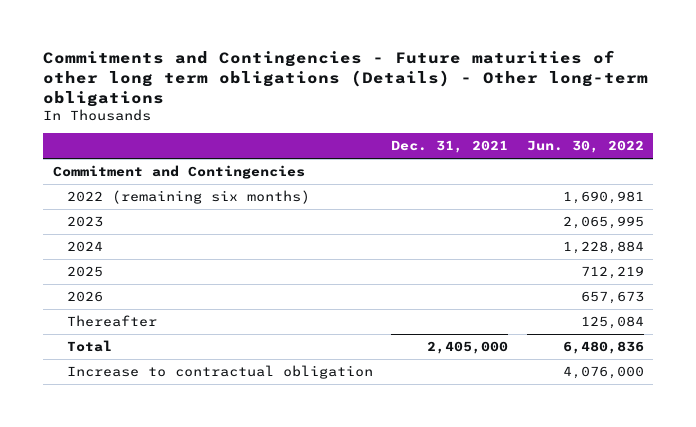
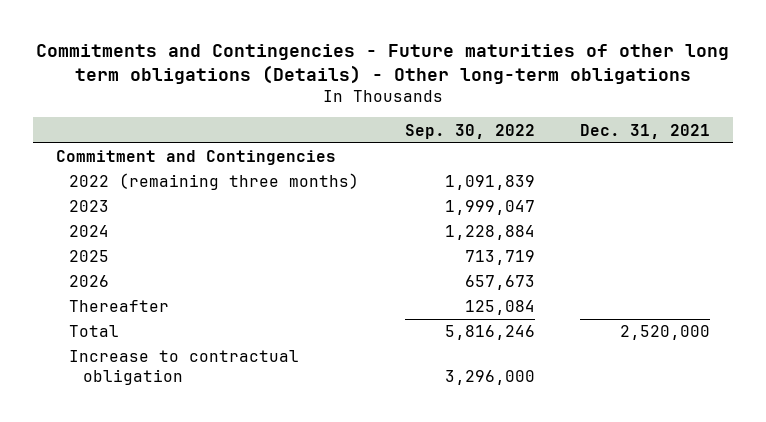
[526,140,644,154] Jun. 30, 2022 -> none
none -> [404,123,535,139] Sep. 30, 2022
[66,190,310,205] 2022 (remaining six months) -> [69,173,360,191] 2022 (remaining three months)
[427,341,509,355] 2,405,000 -> [620,325,711,341] 2,520,000

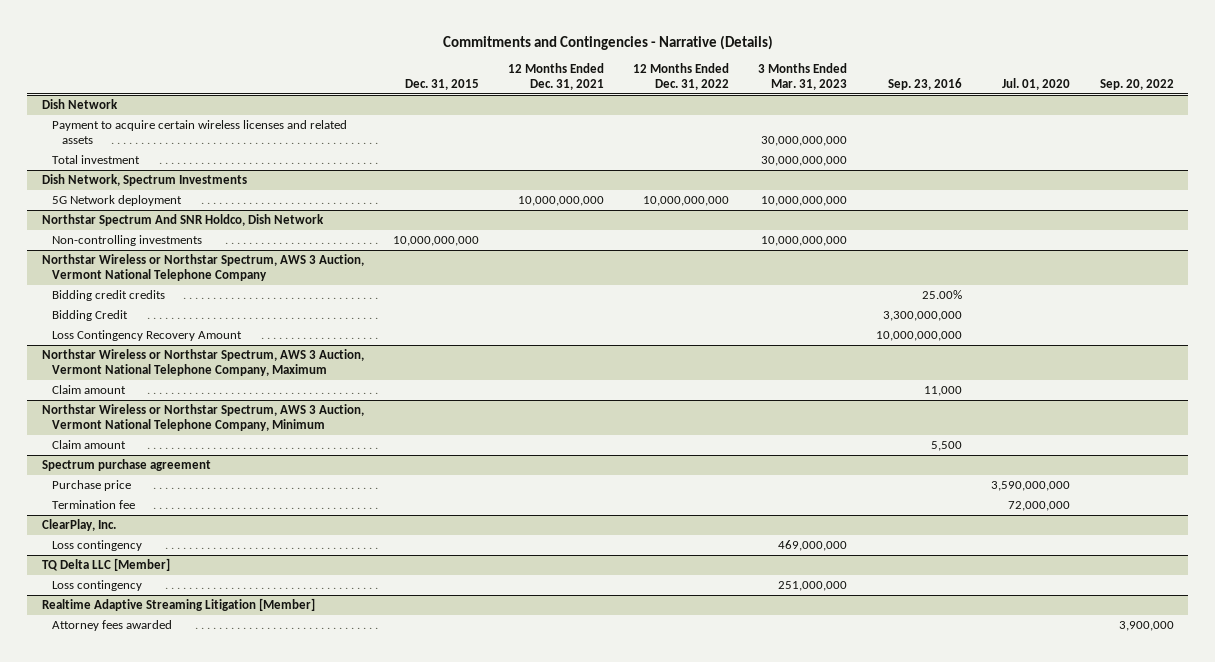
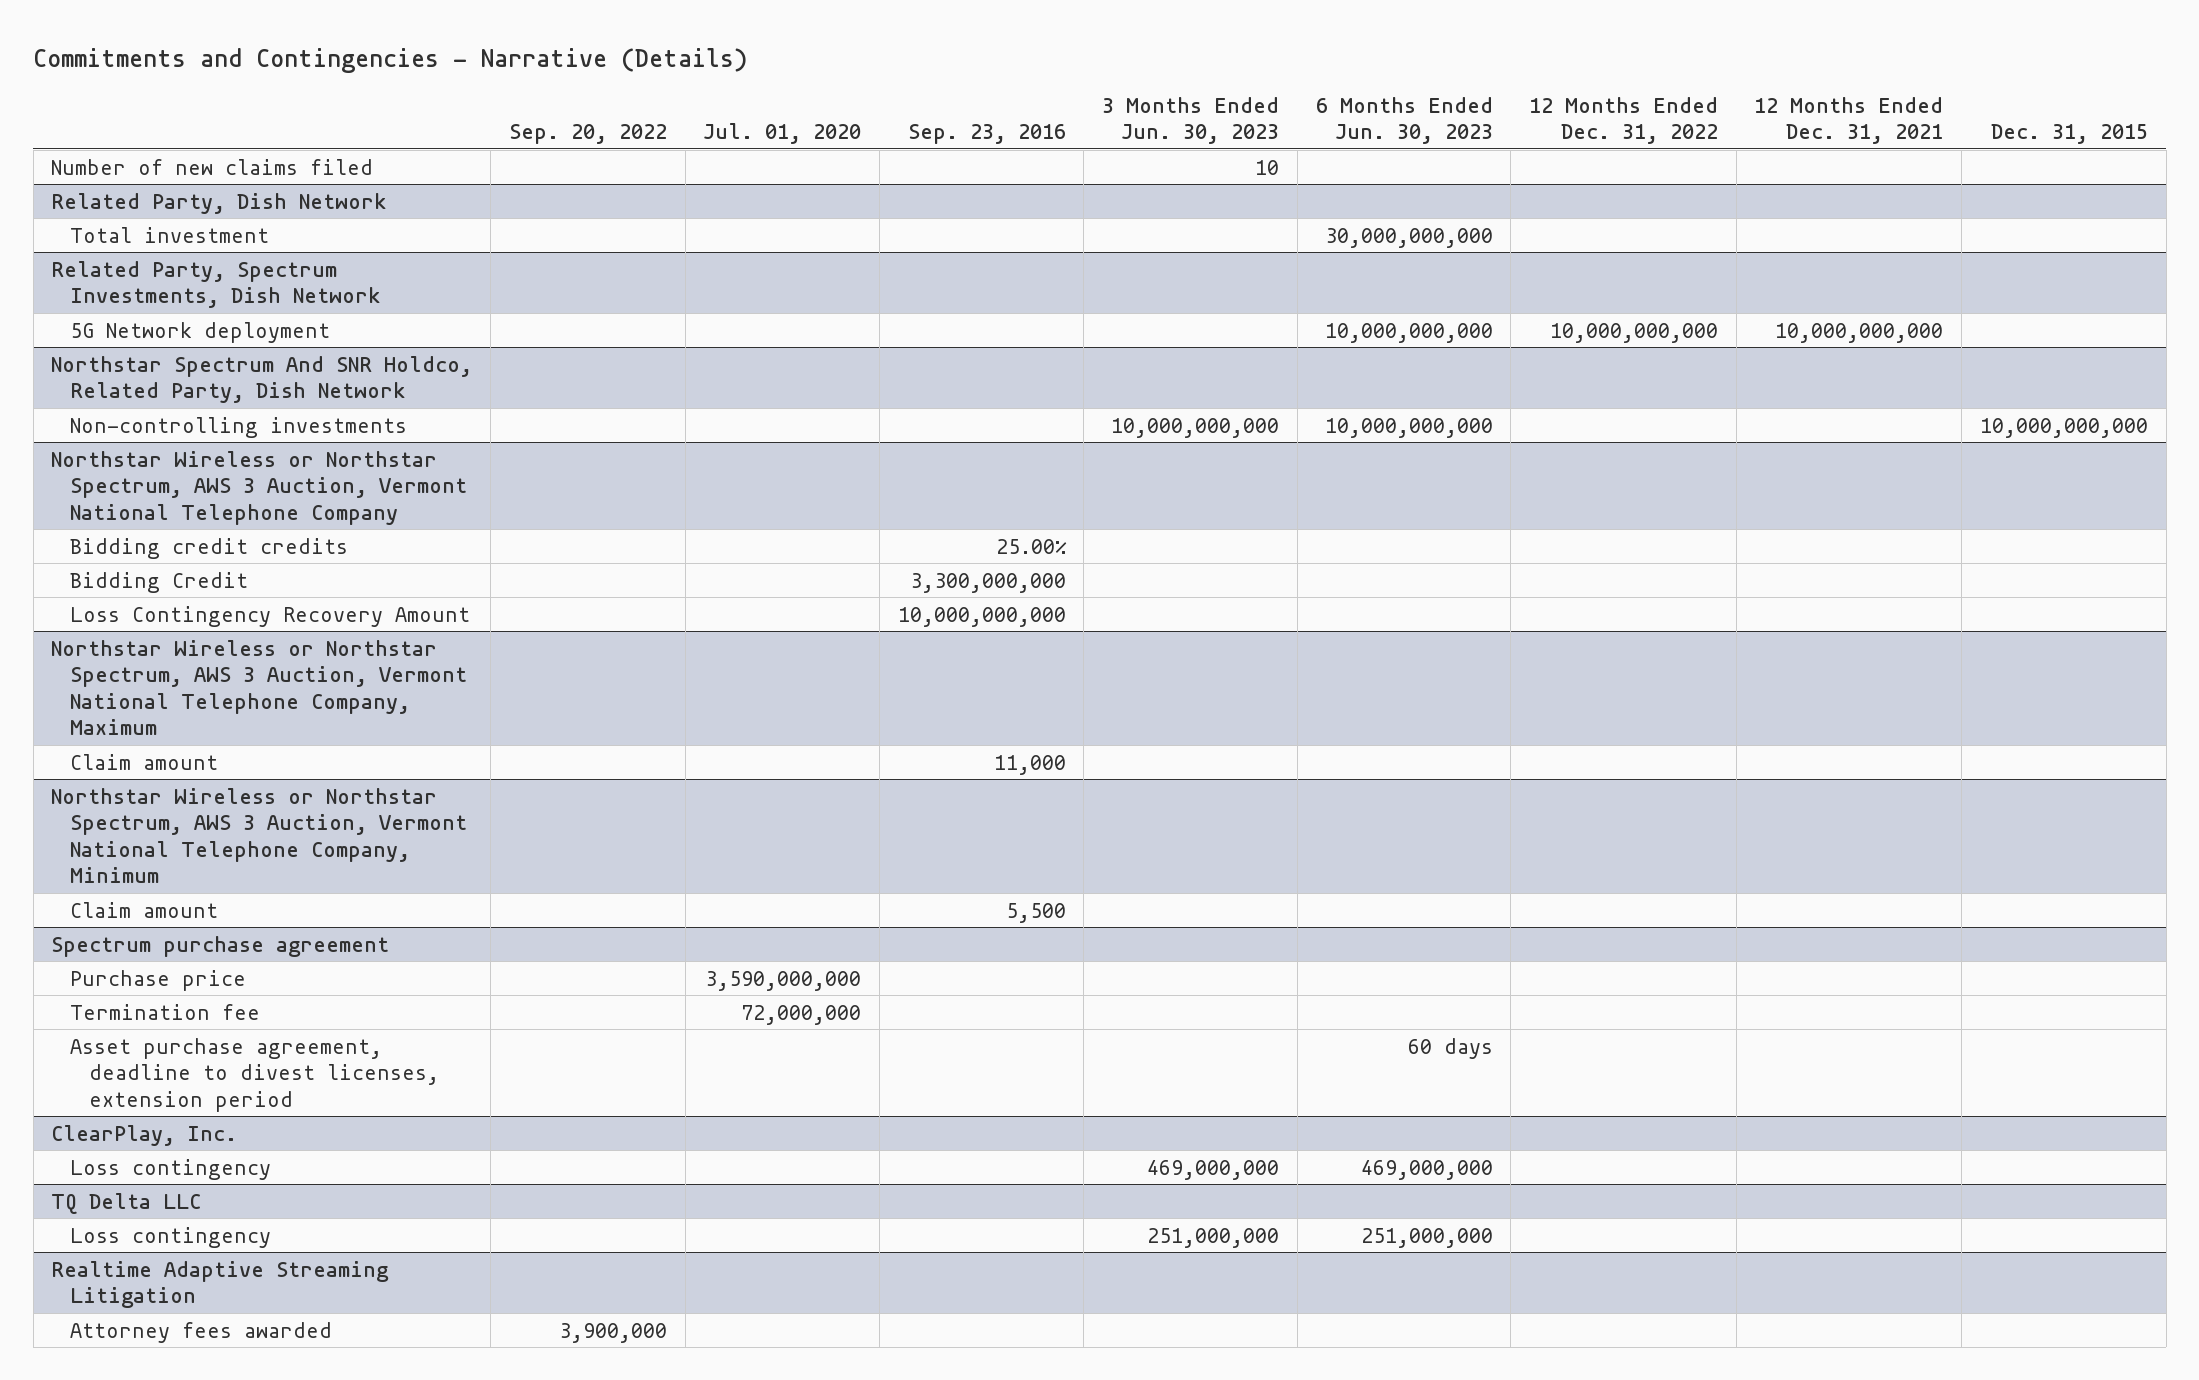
[758,63,848,90] 3 Months Ended Mar. 31, 2023 -> none
none -> [1102,96,1280,145] 3 Months Ended Jun. 30, 2023
none -> [1315,96,1493,145] 6 Months Ended Jun. 30, 2023
[51,119,347,144] Payment to acquire certain wireless licenses and related assets -> none
none -> [51,158,374,175] Number of new claims filed
[41,98,118,109] Dish Network -> [51,192,388,214] Related Party, Dish Network
[41,173,247,186] Dish Network, Spectrum Investments -> [51,260,382,309] Related Party, Spectrum Investments, Dish Network
[41,213,324,226] Northstar Spectrum And SNR Holdco, Dish Network -> [51,355,473,404] Northstar Spectrum And SNR Holdco, Related Party, Dish Network
none -> [70,1037,440,1112] Asset purchase agreement, deadline to divest licenses, extension period
[41,557,170,571] TQ Delta LLC [Member] -> [51,1192,202,1214] TQ Delta LLC
[41,597,315,611] Realtime Adaptive Streaming Litigation [Member] -> [51,1260,390,1309] Realtime Adaptive Streaming Litigation

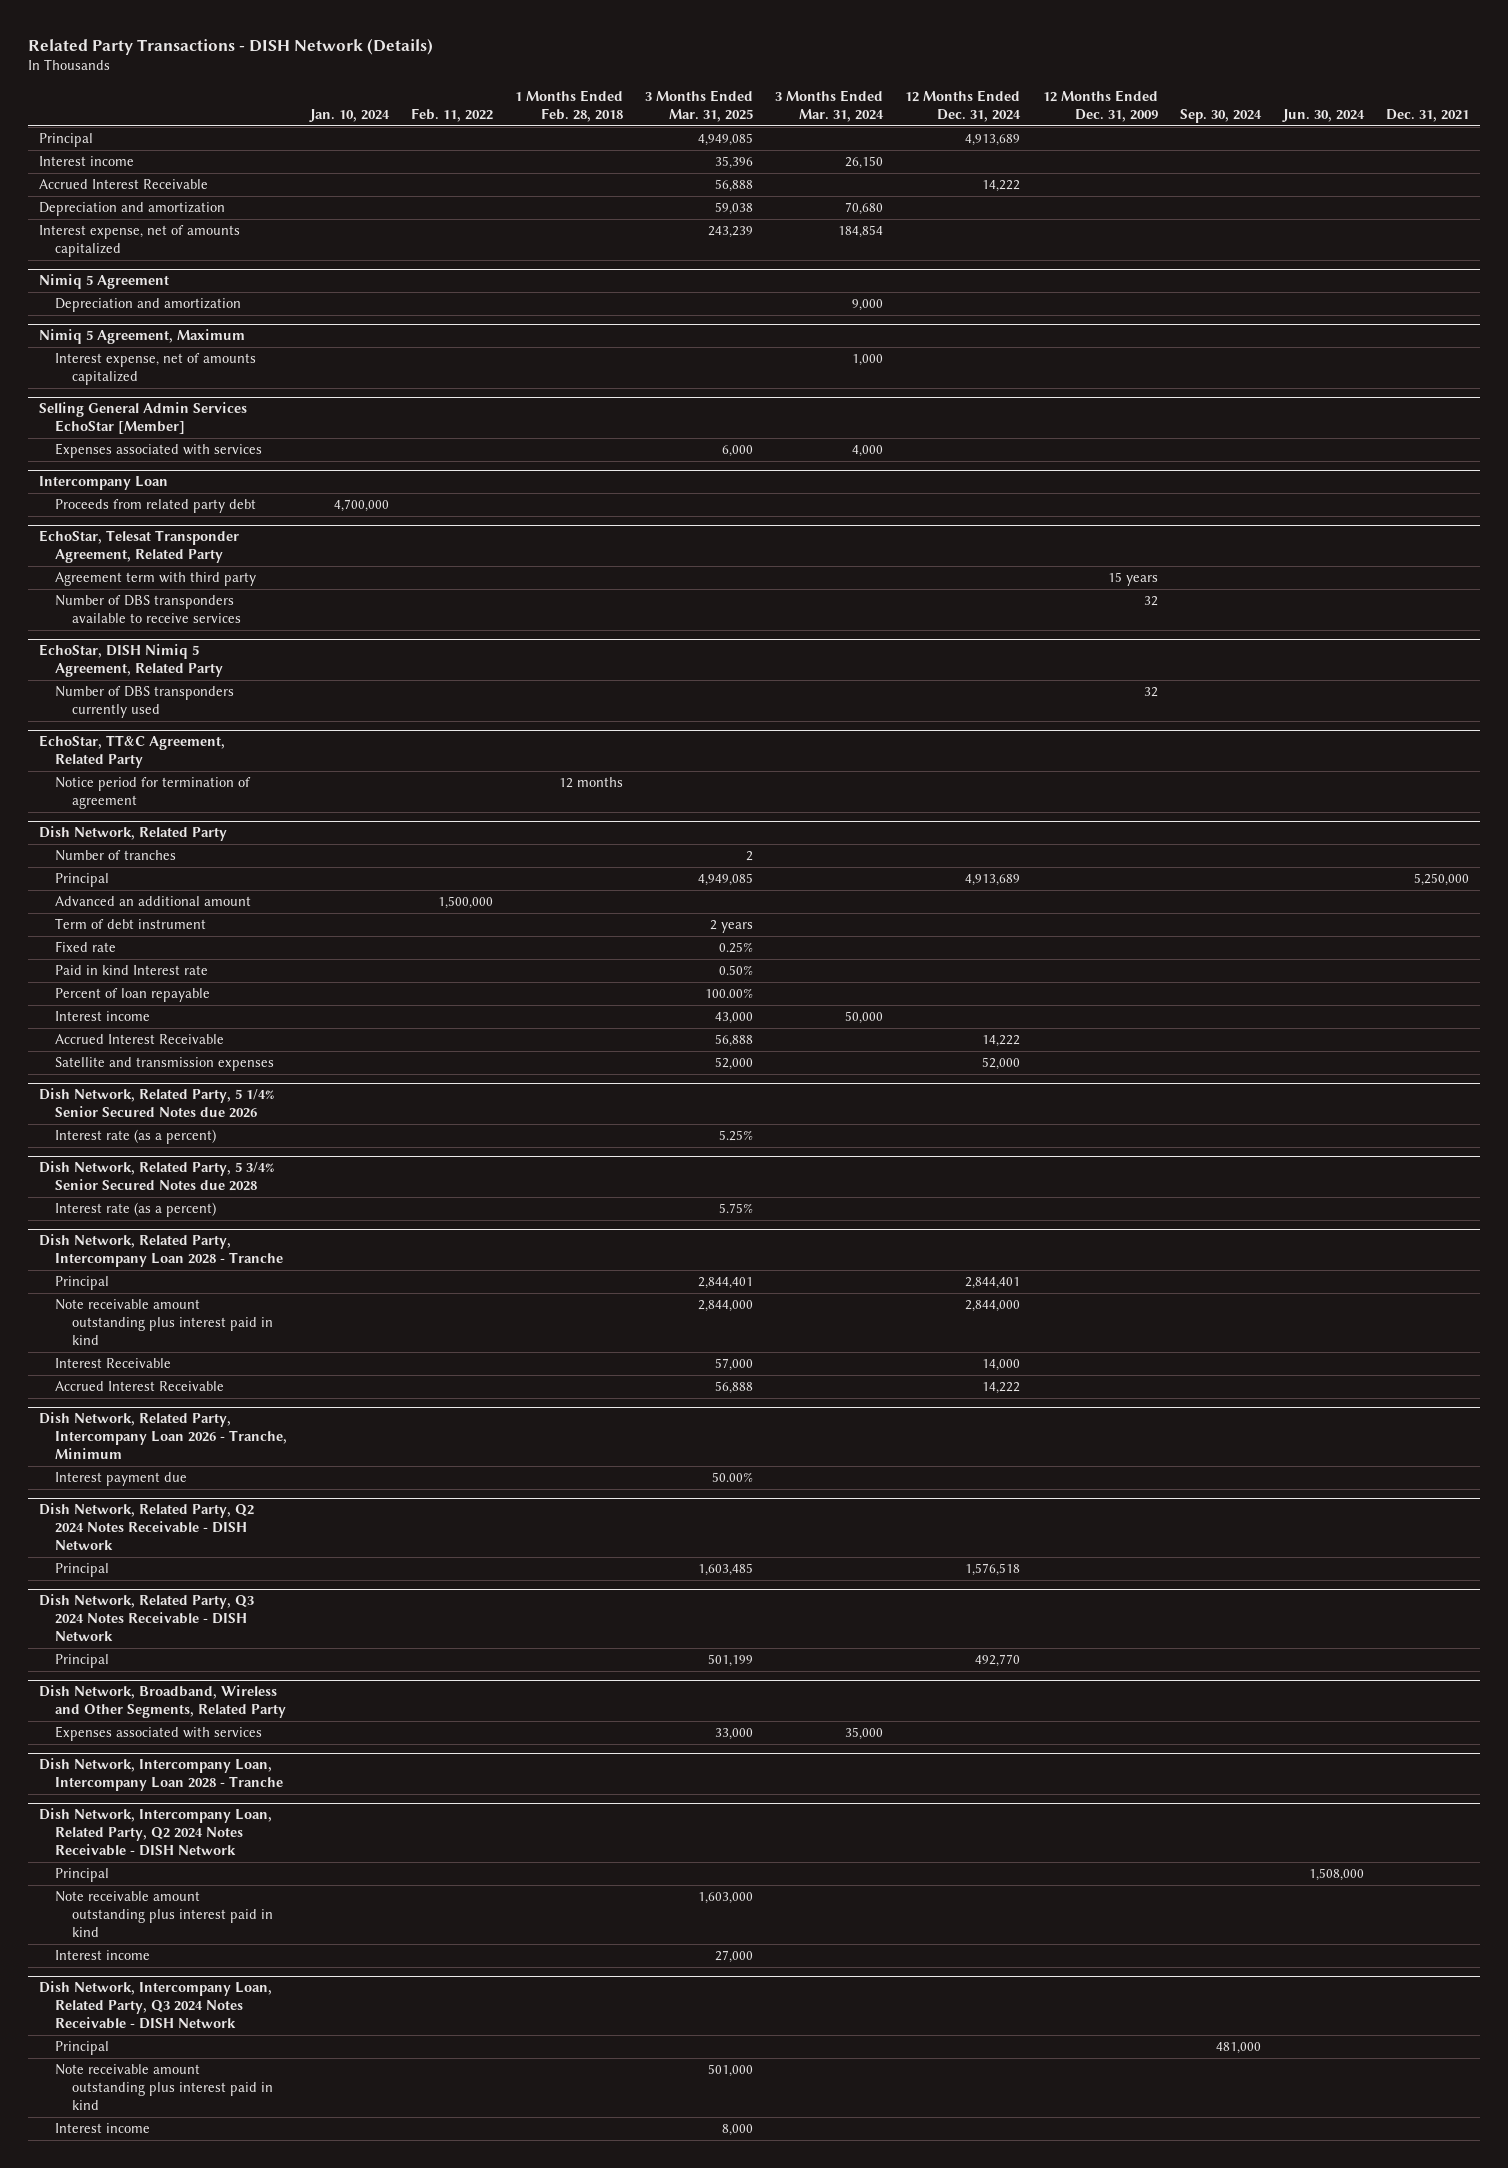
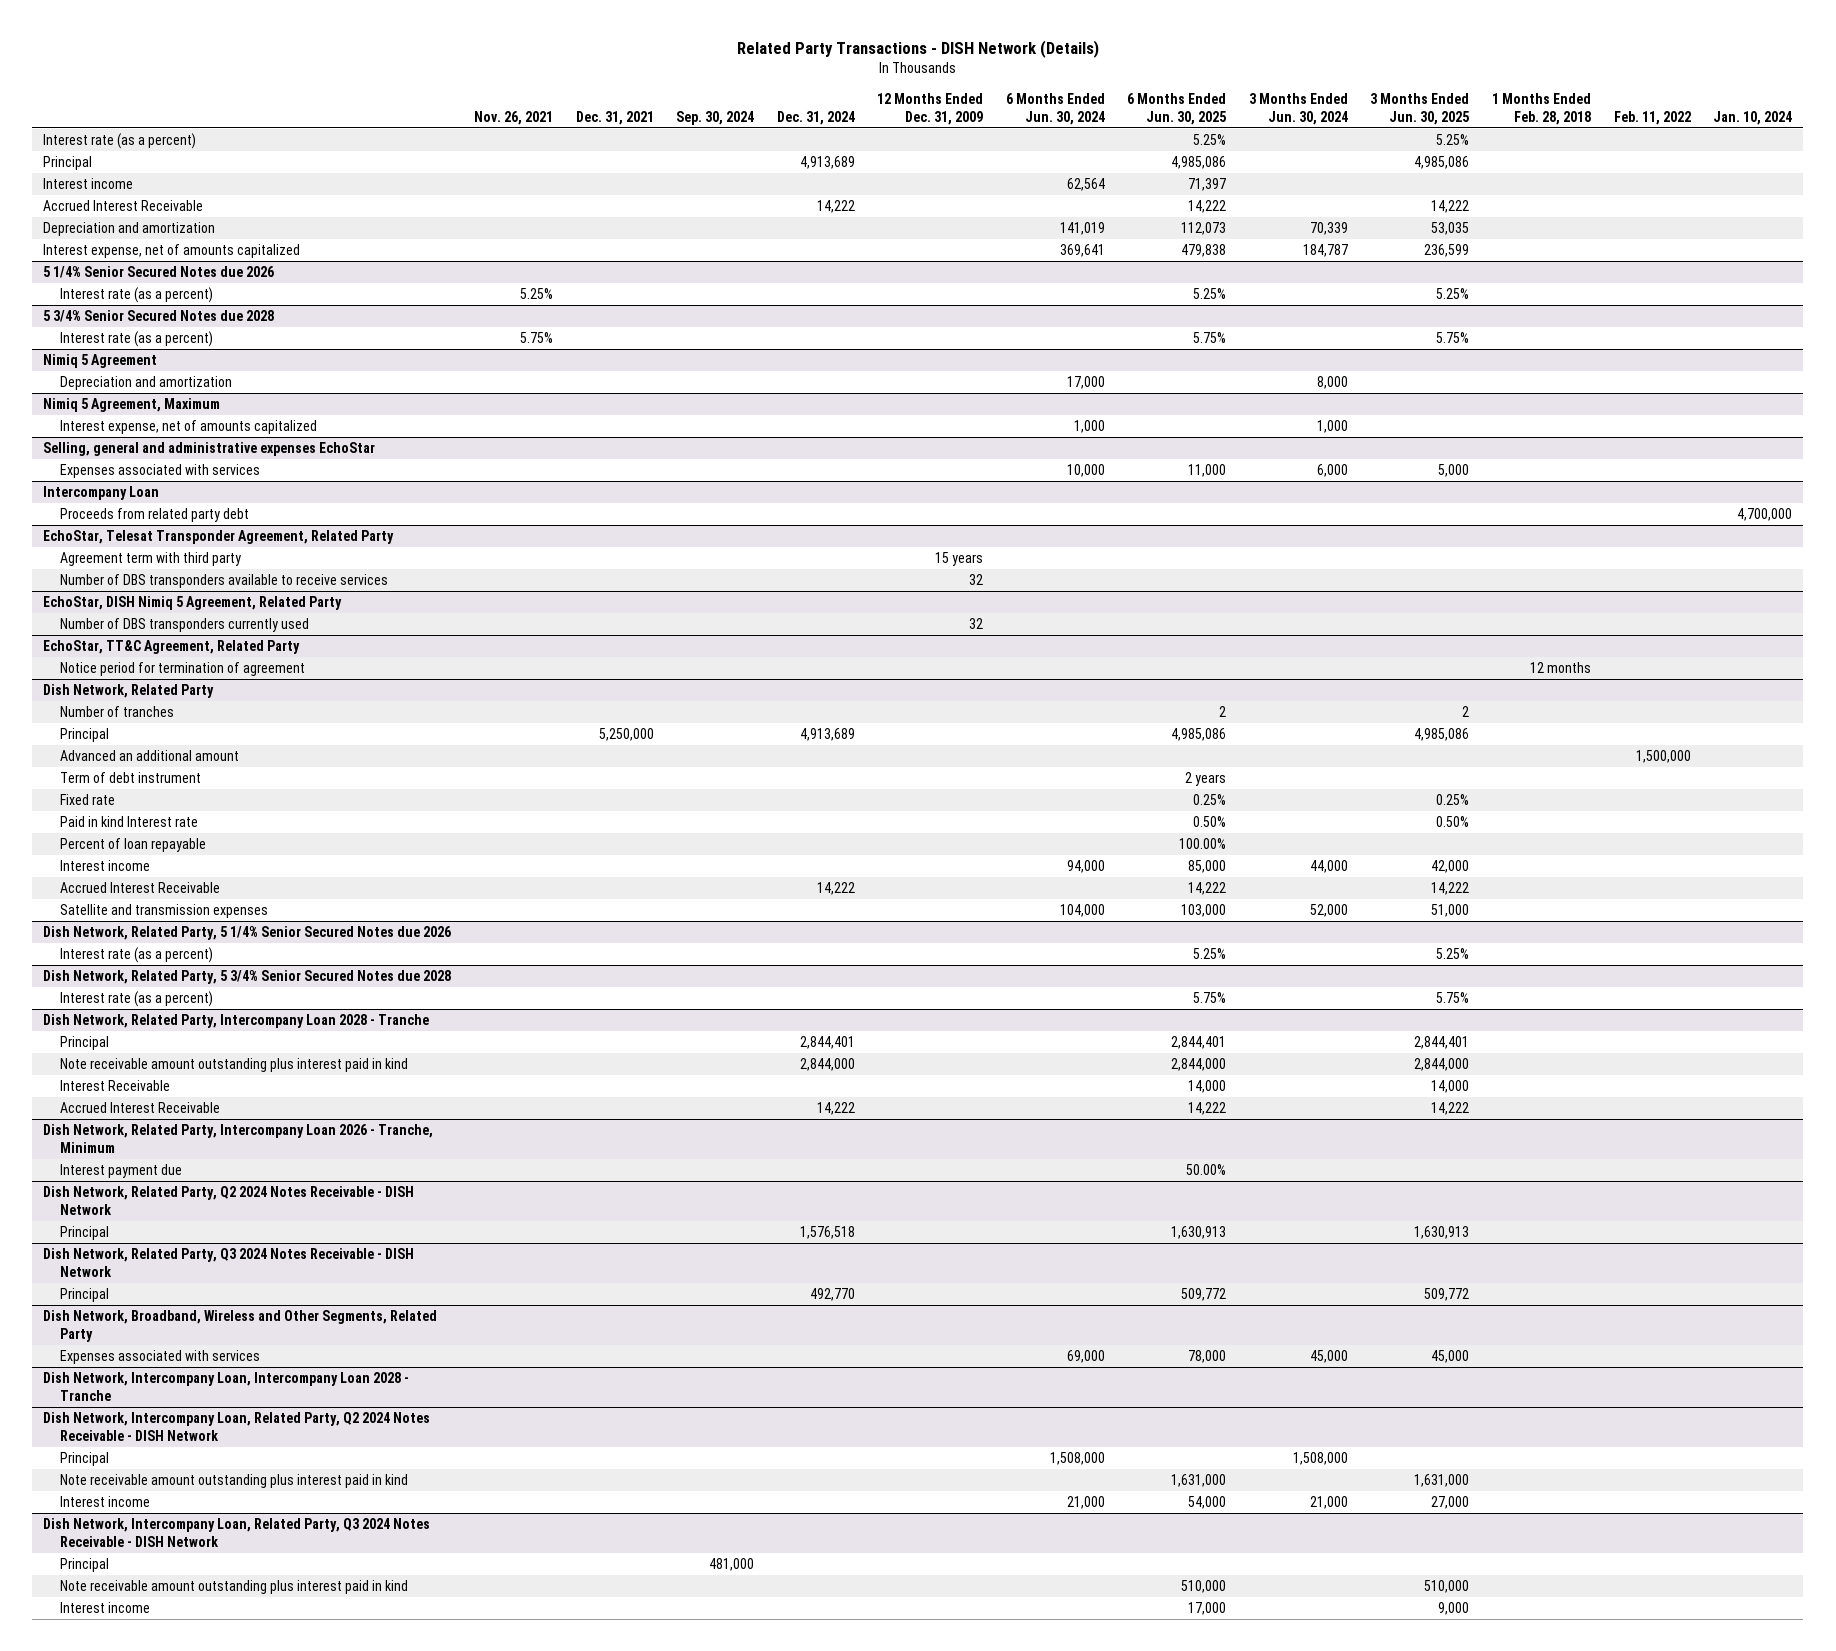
[645,90,754,123] 3 Months Ended Mar. 31, 2025 -> none
[775,90,885,123] 3 Months Ended Mar. 31, 2024 -> none
[905,90,1022,123] 12 Months Ended Dec. 31, 2024 -> none
[1281,109,1365,123] Jun. 30, 2024 -> none
none -> [474,110,554,125] Nov. 26, 2021
none -> [776,110,855,125] Dec. 31, 2024
none -> [1005,92,1105,125] 6 Months Ended Jun. 30, 2024
none -> [1127,92,1227,125] 6 Months Ended Jun. 30, 2025
none -> [1248,92,1348,125] 3 Months Ended Jun. 30, 2024
none -> [1370,92,1470,125] 3 Months Ended Jun. 30, 2025
none -> [43,133,197,150] Interest rate (as a percent)
none -> [43,266,275,279] 5 1/4% Senior Secured Notes due 2026
none -> [59,287,213,304] Interest rate (as a percent)
none -> [43,310,275,323] 5 3/4% Senior Secured Notes due 2028
none -> [59,331,213,348] Interest rate (as a percent)
[38,402,247,435] Selling General Admin Services EchoStar [Member] -> [43,442,376,457] Selling, general and administrative expenses EchoStar

